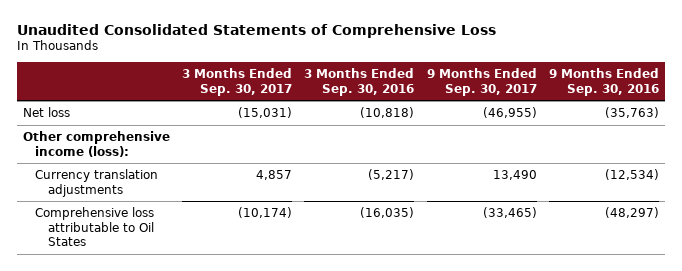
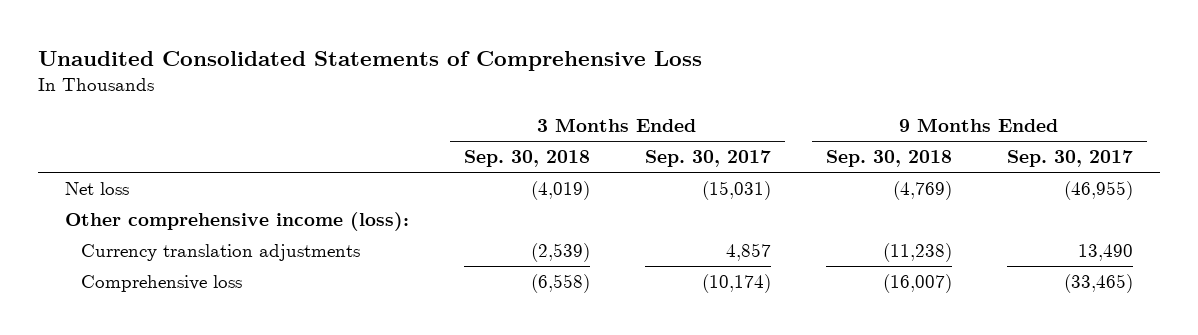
[304,68,415,96] 3 Months Ended Sep. 30, 2016 -> none
[549,68,660,96] 9 Months Ended Sep. 30, 2016 -> none
none -> [464,150,591,168] Sep. 30, 2018
none -> [825,150,952,168] Sep. 30, 2018
[35,207,155,247] Comprehensive loss attributable to Oil States -> [80,274,242,292] Comprehensive loss

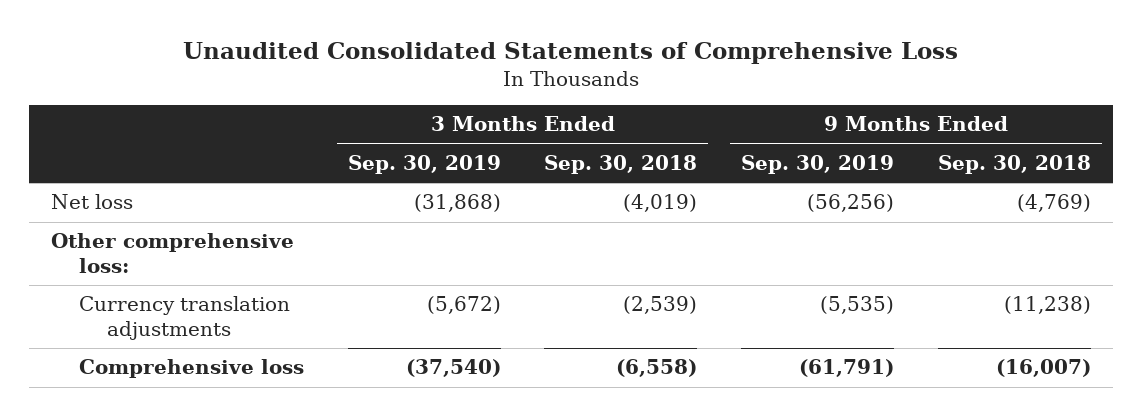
[644,150,771,168] Sep. 30, 2017 -> none
[1006,150,1133,168] Sep. 30, 2017 -> none
none -> [347,155,501,175] Sep. 30, 2019
none -> [741,155,895,175] Sep. 30, 2019
[65,211,410,231] Other comprehensive income (loss): -> [51,233,295,274] Other comprehensive loss:

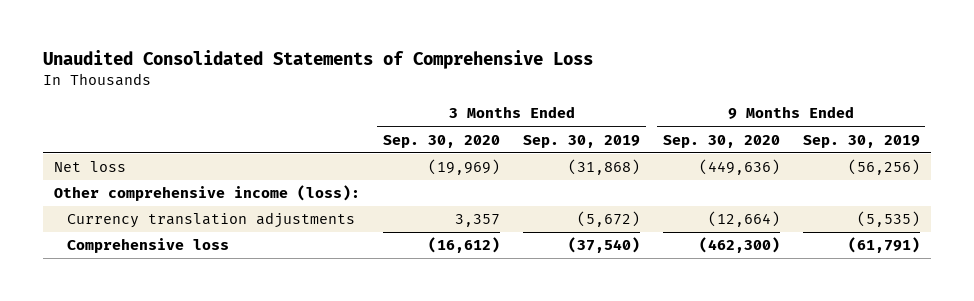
[544,155,698,175] Sep. 30, 2018 -> none
[937,155,1091,175] Sep. 30, 2018 -> none
none -> [383,134,501,148] Sep. 30, 2020
none -> [662,134,780,148] Sep. 30, 2020
[51,233,295,274] Other comprehensive loss: -> [54,185,361,202] Other comprehensive income (loss):

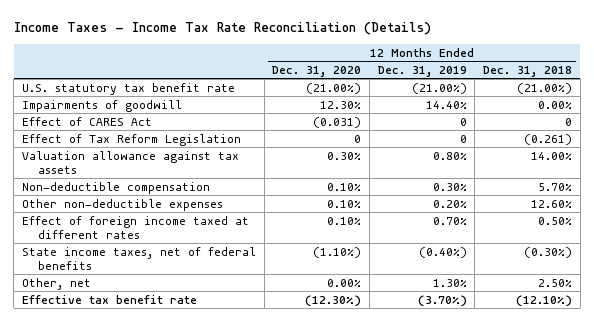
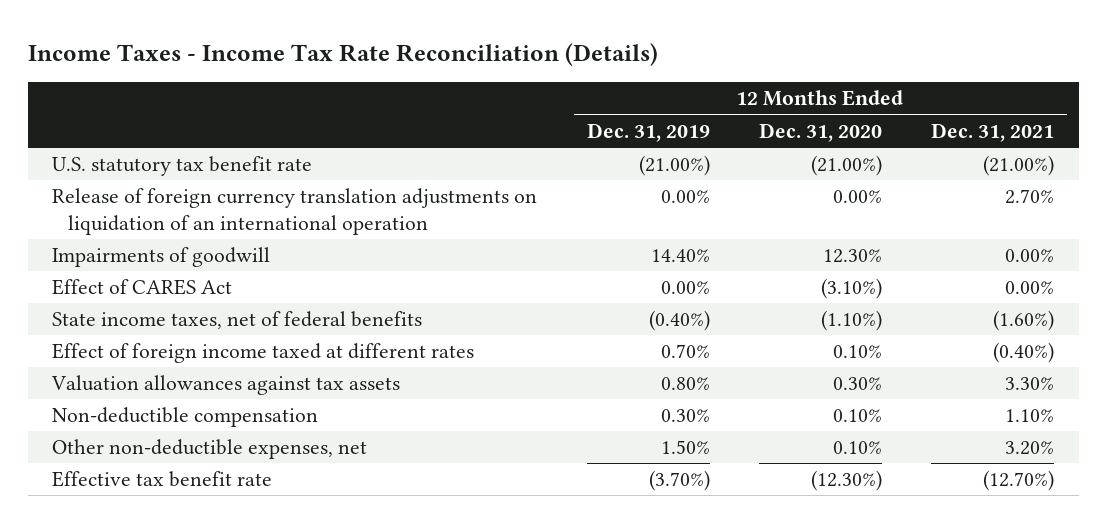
[482,65,572,77] Dec. 31, 2018 -> none
none -> [931,122,1055,142] Dec. 31, 2021
none -> [52,188,538,235] Release of foreign currency translation adjustments on liquidation of an international operation
[21,133,241,146] Effect of Tax Reform Legislation -> none
[21,150,239,174] Valuation allowance against tax assets -> none
[21,198,223,211] Other non-deductible expenses -> none
[313,116,362,128] (0.031) -> [820,278,882,300] (3.10%)
[459,117,467,126] 0 -> [660,281,710,295] 0.00%
[21,277,91,290] Other, net -> none
[21,215,249,239] Effect of foreign income taxed at different rates -> [52,343,475,364] Effect of foreign income taxed at different rates
none -> [51,375,401,396] Valuation allowances against tax assets
[21,181,210,194] Non-deductible compensation -> [52,407,319,428] Non-deductible compensation
none -> [52,439,368,460] Other non-deductible expenses, net

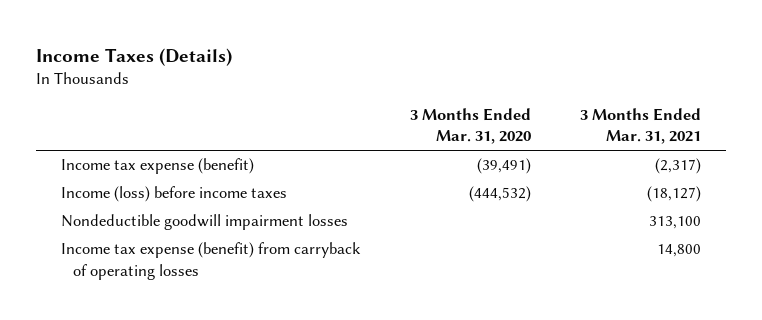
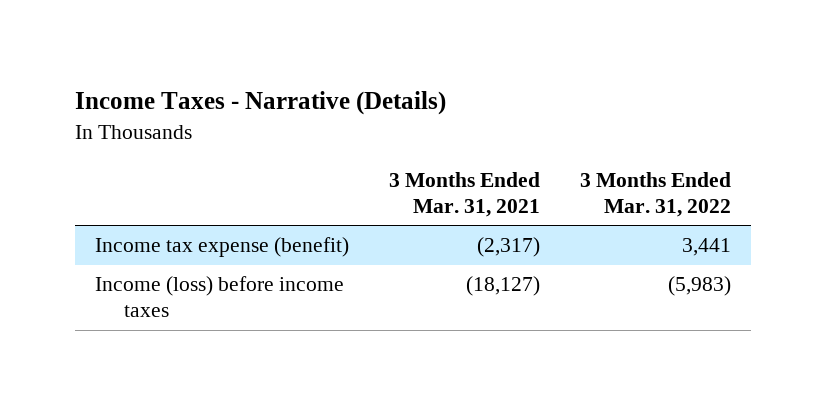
[35,47,232,66] Income Taxes (Details) -> [75,91,447,116] Income Taxes - Narrative (Details)
[409,108,531,145] 3 Months Ended Mar. 31, 2020 -> none
none -> [580,171,732,217] 3 Months Ended Mar. 31, 2022
[60,214,348,231] Nondeductible goodwill impairment losses -> none
[60,242,361,280] Income tax expense (benefit) from carryback of operating losses -> none

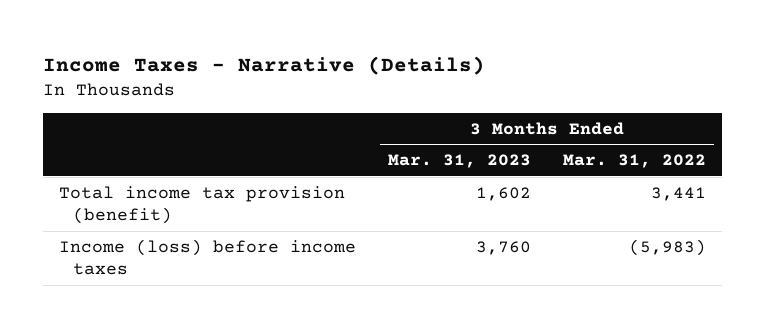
[389,171,541,217] 3 Months Ended Mar. 31, 2021 -> none
none -> [387,154,531,169] Mar. 31, 2023
[95,237,350,258] Income tax expense (benefit) -> [58,185,345,225] Total income tax provision (benefit)

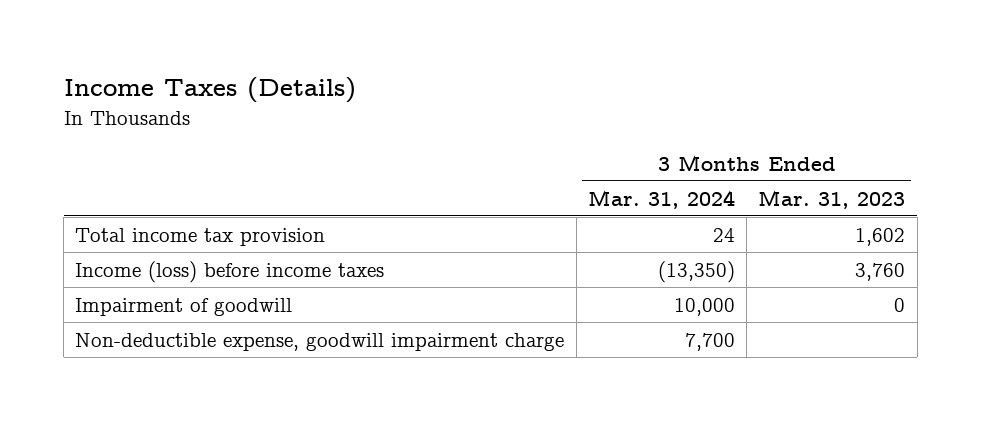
[42,55,485,75] Income Taxes - Narrative (Details) -> [63,77,356,104] Income Taxes (Details)
[562,154,706,169] Mar. 31, 2022 -> none
none -> [587,189,735,209] Mar. 31, 2024
[58,185,345,225] Total income tax provision (benefit) -> [75,227,326,246] Total income tax provision
none -> [75,297,293,316] Impairment of goodwill
none -> [75,332,565,351] Non-deductible expense, goodwill impairment charge

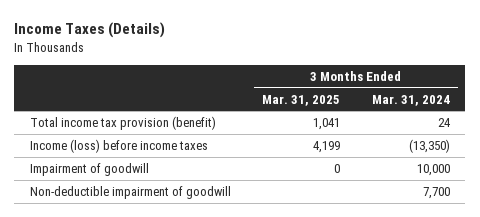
[758,189,906,209] Mar. 31, 2023 -> none
none -> [262,94,341,106] Mar. 31, 2025
[75,227,326,246] Total income tax provision -> [29,115,216,130] Total income tax provision (benefit)
[75,332,565,351] Non-deductible expense, goodwill impairment charge -> [29,185,231,199] Non-deductible impairment of goodwill

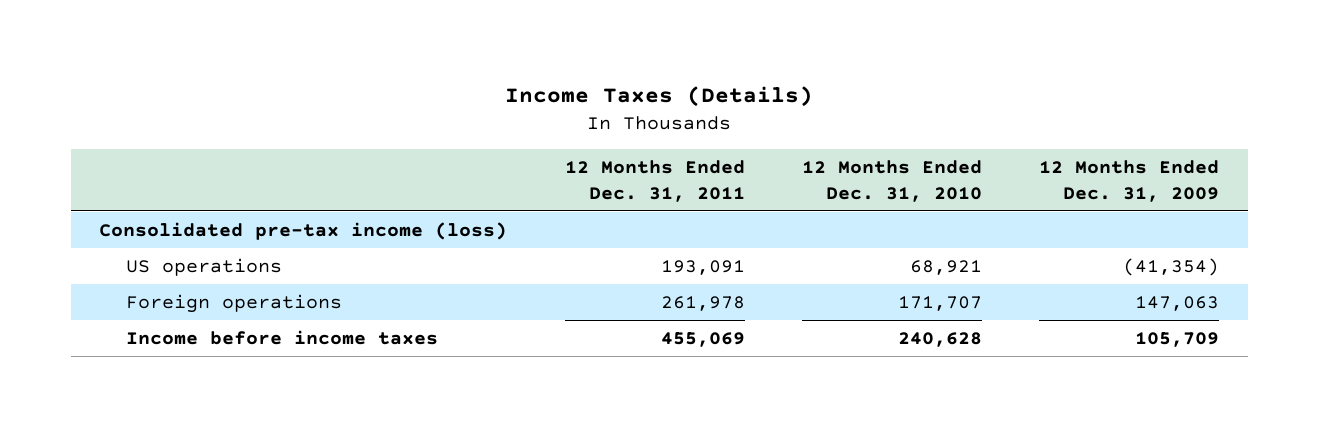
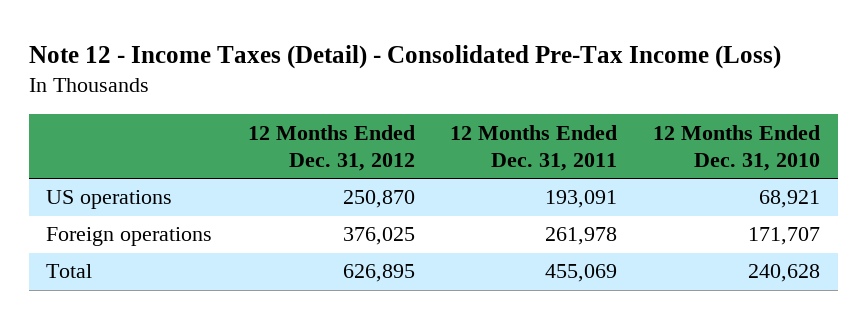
[505,85,814,107] Income Taxes (Details) -> [28,44,781,69] Note 12 - Income Taxes (Detail) - Consolidated Pre-Tax Income (Loss)
[1039,160,1220,203] 12 Months Ended Dec. 31, 2009 -> none
none -> [247,124,415,172] 12 Months Ended Dec. 31, 2012
[99,221,508,240] Consolidated pre-tax income (loss) -> none
[125,329,438,345] Income before income taxes -> [46,264,93,279] Total

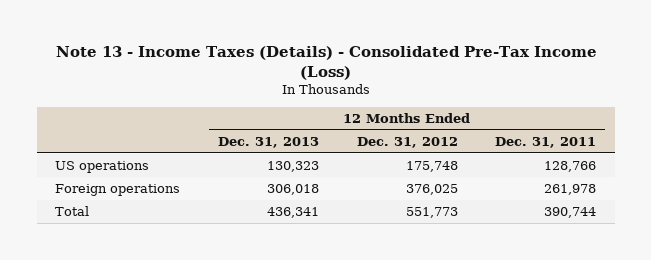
[28,44,781,69] Note 12 - Income Taxes (Detail) - Consolidated Pre-Tax Income (Loss) -> [55,45,597,80] Note 13 - Income Taxes (Details) - Consolidated Pre-Tax Income (Loss)
[652,124,820,172] 12 Months Ended Dec. 31, 2010 -> none
none -> [217,136,319,148] Dec. 31, 2013
[342,190,415,209] 250,870 -> [405,161,458,173] 175,748
[545,190,618,209] 193,091 -> [544,161,597,173] 128,766
[342,264,415,283] 626,895 -> [405,207,458,219] 551,773
[545,264,618,283] 455,069 -> [544,207,597,219] 390,744

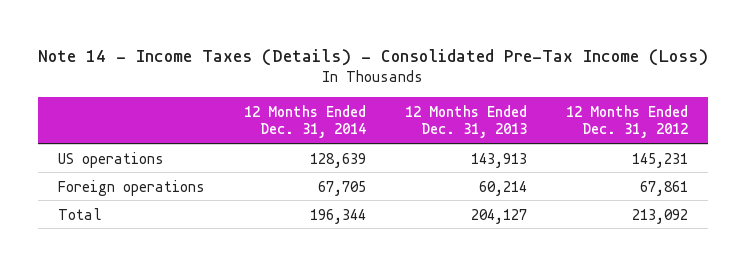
[55,45,597,80] Note 13 - Income Taxes (Details) - Consolidated Pre-Tax Income (Loss) -> [38,48,709,66] Note 14 - Income Taxes (Details) - Consolidated Pre-Tax Income (Loss)
[495,136,597,148] Dec. 31, 2011 -> none
none -> [243,104,366,139] 12 Months Ended Dec. 31, 2014
[266,161,319,173] 130,323 -> [471,152,528,168] 143,913
[405,161,458,173] 175,748 -> [632,152,689,168] 145,231
[266,184,319,196] 306,018 -> [479,180,528,196] 60,214
[405,184,458,196] 376,025 -> [640,180,689,196] 67,861
[266,207,319,219] 436,341 -> [471,208,528,224] 204,127
[405,207,458,219] 551,773 -> [632,208,689,224] 213,092

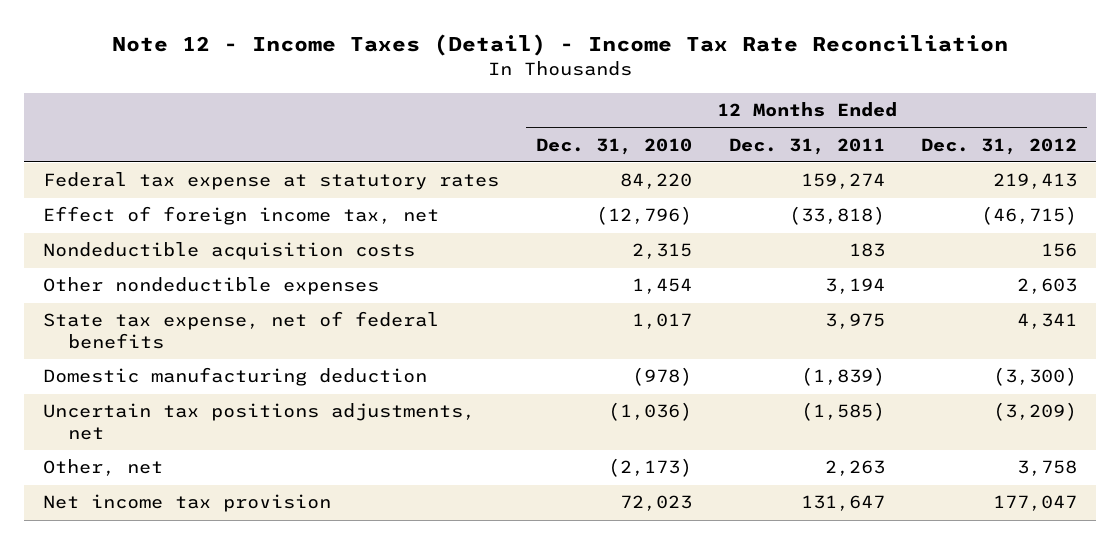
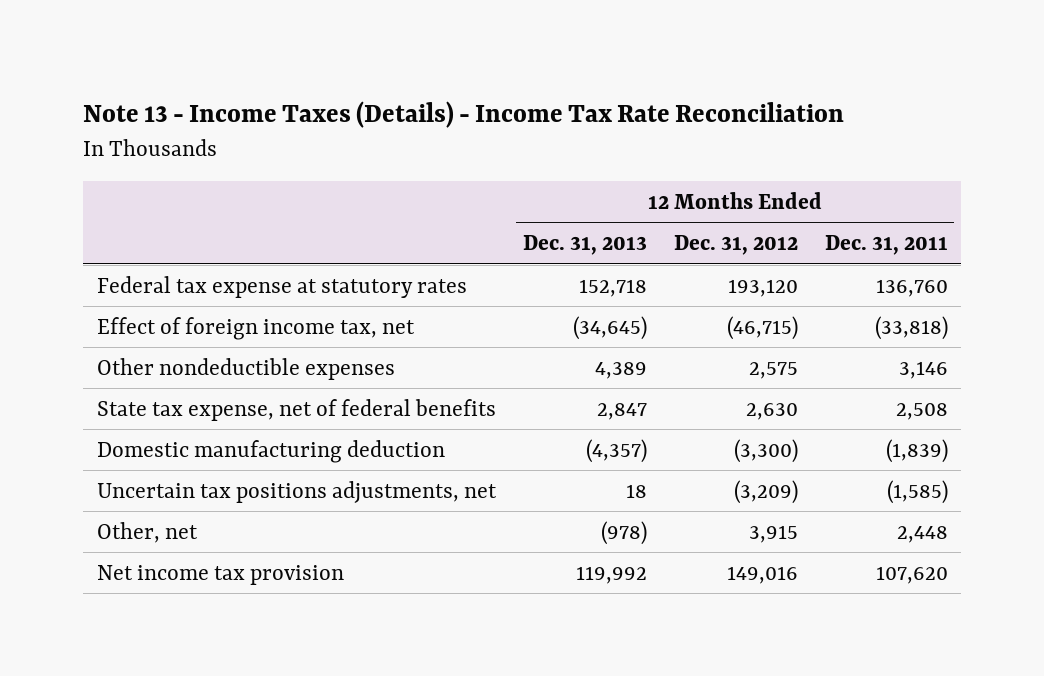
[112,34,1009,57] Note 12 - Income Taxes (Detail) - Income Tax Rate Reconciliation -> [83,101,845,129] Note 13 - Income Taxes (Details) - Income Tax Rate Reconciliation
[535,137,692,155] Dec. 31, 2010 -> none
none -> [522,235,647,256] Dec. 31, 2013
[800,173,885,190] 159,274 -> [875,278,948,297] 136,760
[993,173,1078,190] 219,413 -> [727,278,798,297] 193,120
[42,242,415,261] Nondeductible acquisition costs -> none
[824,278,885,295] 3,194 -> [898,360,948,379] 3,146
[1017,278,1078,295] 2,603 -> [748,361,798,379] 2,575
[824,313,885,330] 3,975 -> [895,402,948,420] 2,508
[1017,313,1078,330] 4,341 -> [745,402,798,420] 2,630
[824,460,885,477] 2,263 -> [896,525,948,543] 2,448
[1017,460,1078,477] 3,758 -> [748,524,798,543] 3,915
[800,495,885,512] 131,647 -> [875,565,948,584] 107,620
[993,495,1078,512] 177,047 -> [726,565,798,584] 149,016

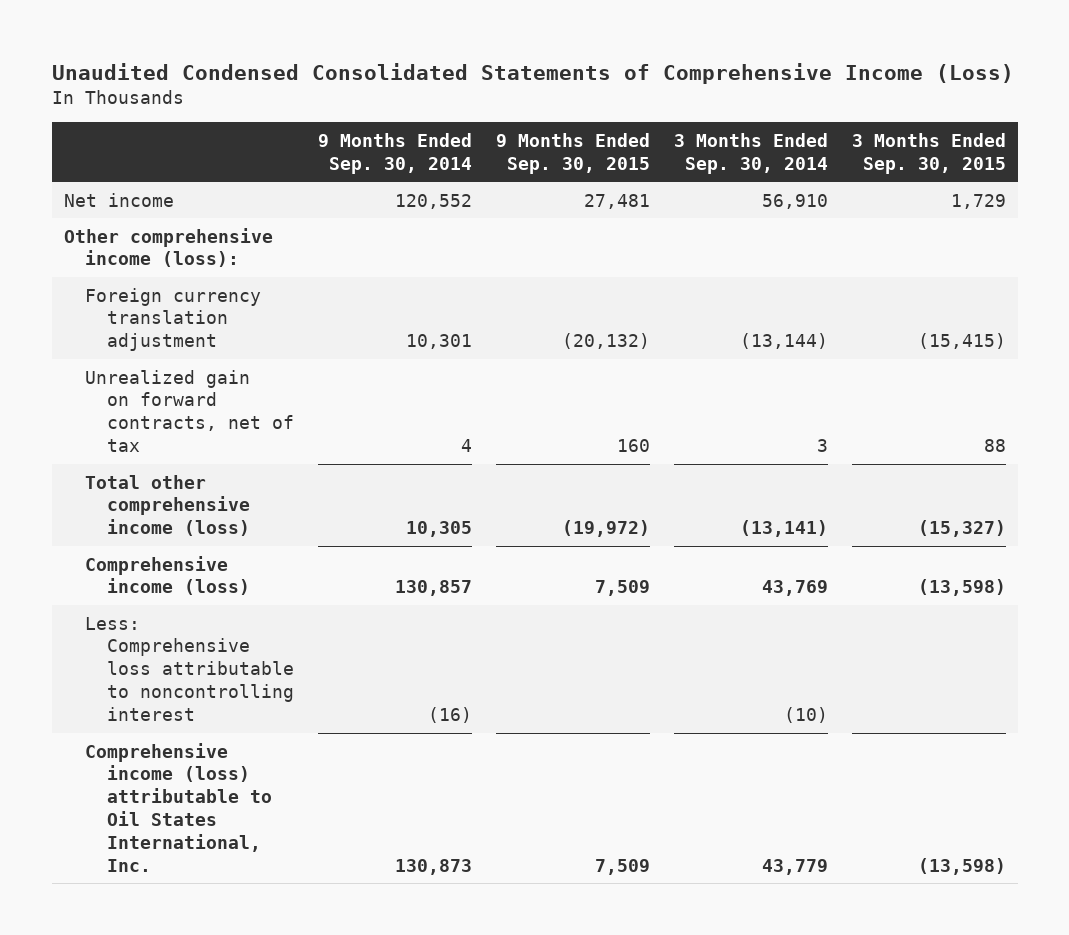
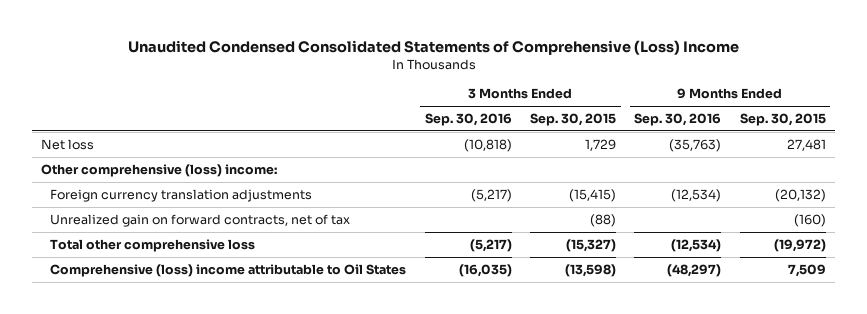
[51,62,1014,84] Unaudited Condensed Consolidated Statements of Comprehensive Income (Loss) -> [127,39,739,55] Unaudited Condensed Consolidated Statements of Comprehensive (Loss) Income
[318,133,473,174] 9 Months Ended Sep. 30, 2014 -> none
[673,133,828,174] 3 Months Ended Sep. 30, 2014 -> none
none -> [424,113,512,127] Sep. 30, 2016
none -> [634,113,722,127] Sep. 30, 2016
[85,555,251,596] Comprehensive income (loss) -> none
[85,616,295,722] Less: Comprehensive loss attributable to noncontrolling interest -> none
[63,192,174,207] Net income -> [41,138,95,150] Net loss
[63,227,273,268] Other comprehensive income (loss): -> [41,163,278,177] Other comprehensive (loss) income:
[85,287,262,352] Foreign currency translation adjustment -> [50,188,313,202] Foreign currency translation adjustments
[617,439,651,453] 160 -> [793,213,826,227] (160)
[983,439,1006,453] 88 -> [590,213,617,227] (88)
[85,474,251,537] Total other comprehensive income (loss) -> [50,238,256,252] Total other comprehensive loss
[85,742,273,872] Comprehensive income (loss) attributable to Oil States International, Inc. -> [50,263,407,277] Comprehensive (loss) income attributable to Oil States

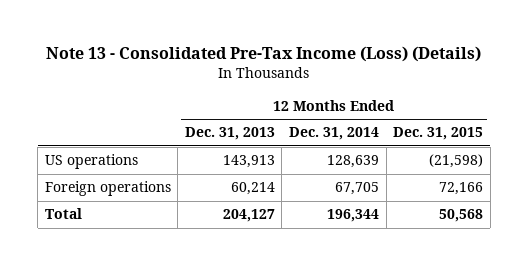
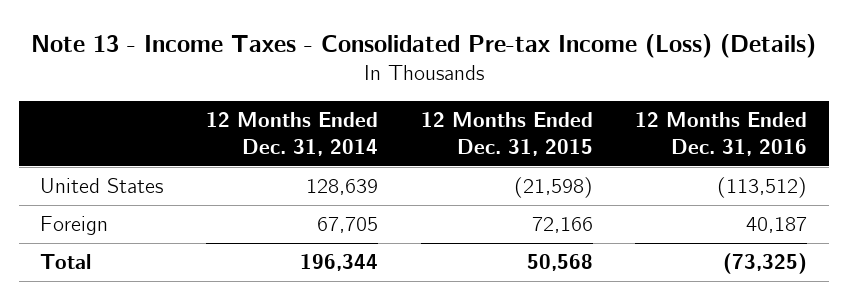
[45,46,481,63] Note 13 - Consolidated Pre-Tax Income (Loss) (Details) -> [30,33,816,58] Note 13 - Income Taxes - Consolidated Pre-tax Income (Loss) (Details)
[184,127,275,141] Dec. 31, 2013 -> none
none -> [635,112,808,157] 12 Months Ended Dec. 31, 2016
[44,154,138,170] US operations -> [40,178,164,194] United States
[44,181,171,197] Foreign operations -> [40,216,109,236] Foreign

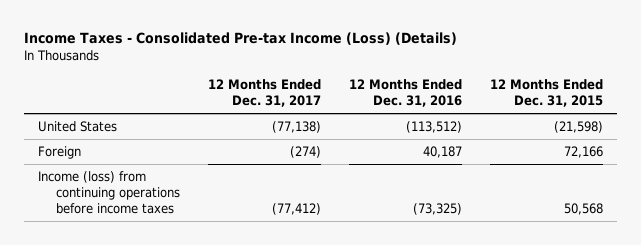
[30,33,816,58] Note 13 - Income Taxes - Consolidated Pre-tax Income (Loss) (Details) -> [24,32,458,46] Income Taxes - Consolidated Pre-tax Income (Loss) (Details)
[205,112,378,157] 12 Months Ended Dec. 31, 2014 -> none
none -> [207,79,321,108] 12 Months Ended Dec. 31, 2017
[40,254,92,270] Total -> [38,171,181,214] Income (loss) from continuing operations before income taxes

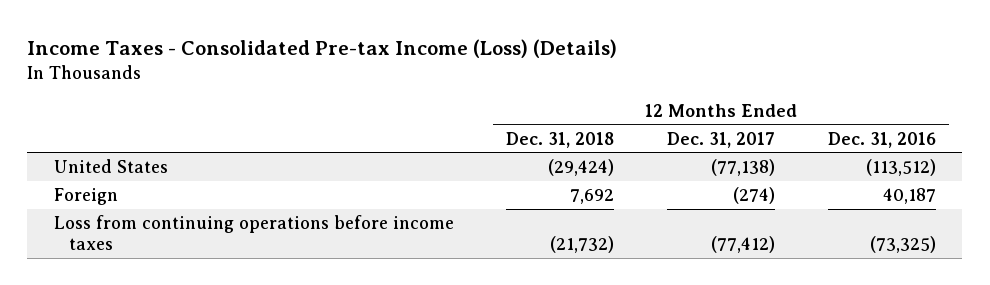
[489,79,603,108] 12 Months Ended Dec. 31, 2015 -> none
none -> [506,131,615,148] Dec. 31, 2018
[38,171,181,214] Income (loss) from continuing operations before income taxes -> [53,215,454,250] Loss from continuing operations before income taxes

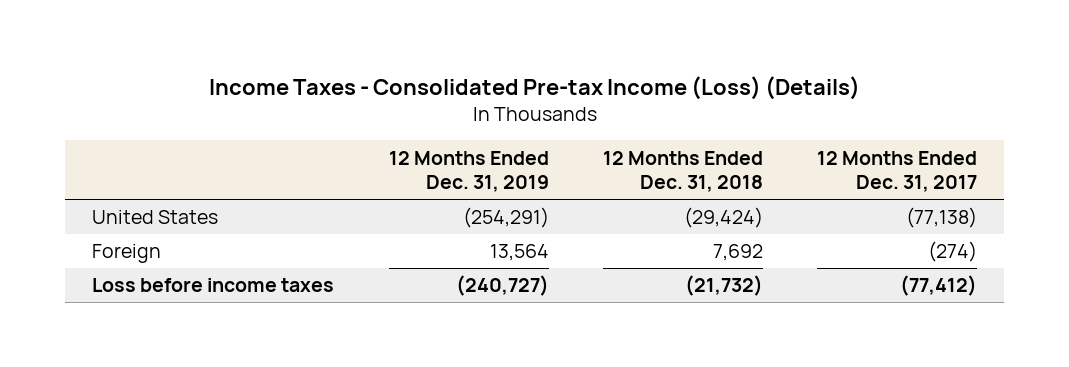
[827,131,936,148] Dec. 31, 2016 -> none
none -> [388,150,549,192] 12 Months Ended Dec. 31, 2019
[53,215,454,250] Loss from continuing operations before income taxes -> [92,278,335,293] Loss before income taxes

